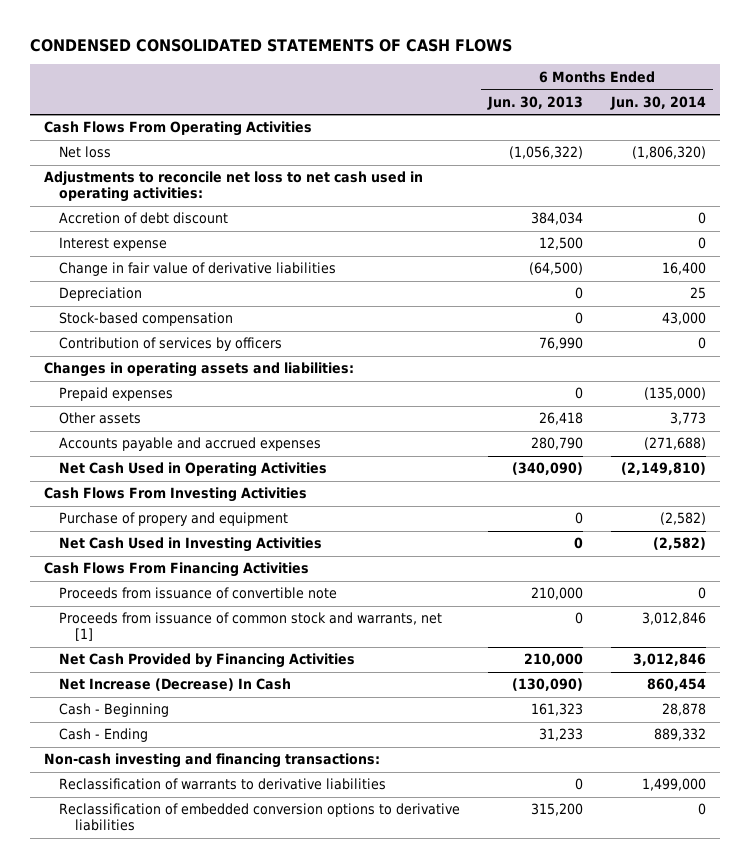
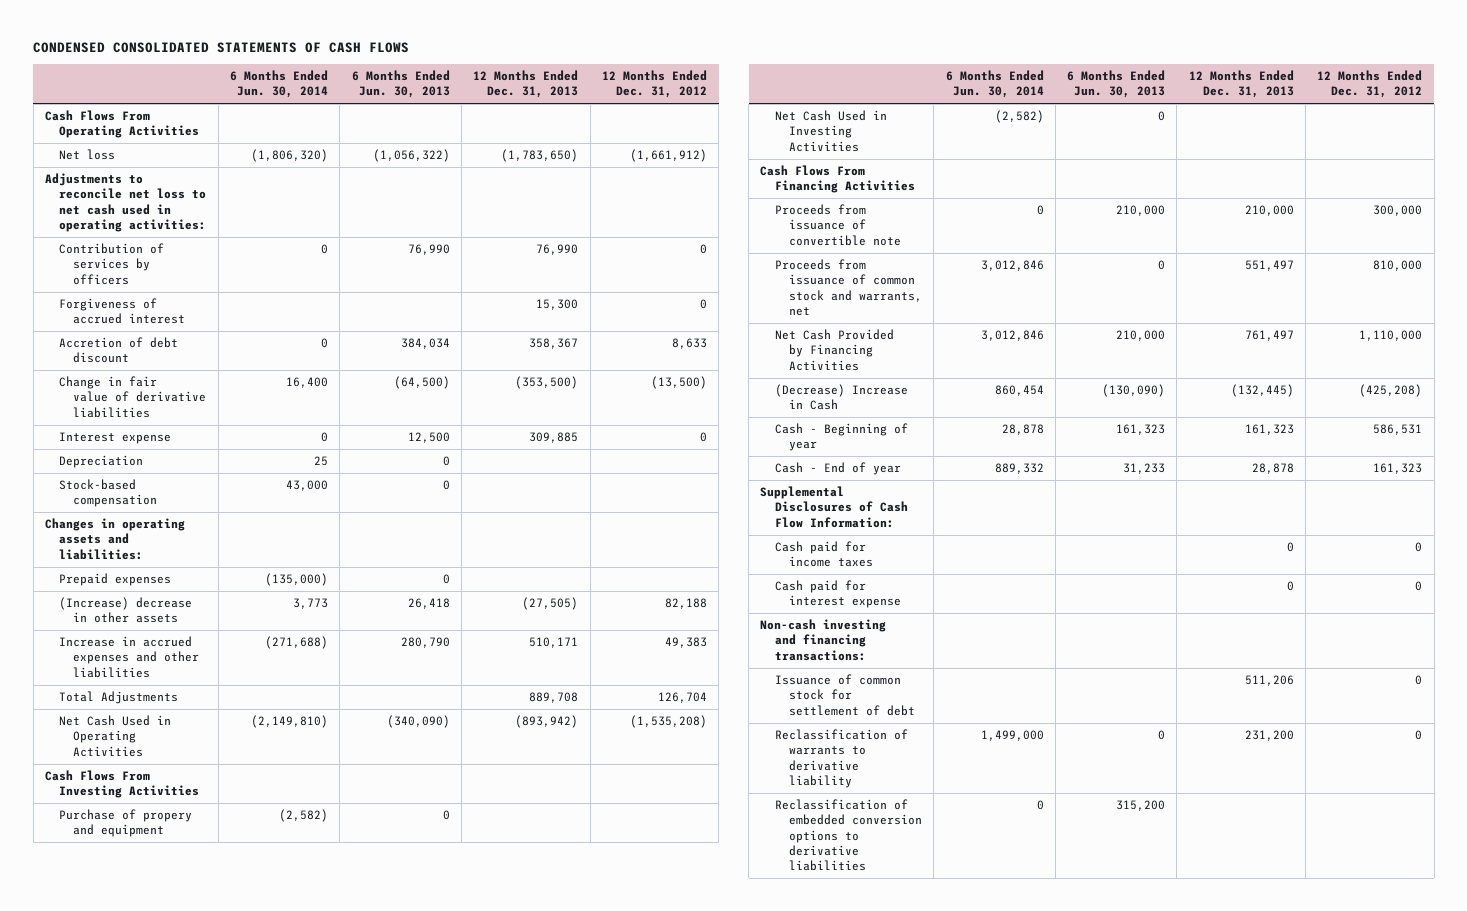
none -> [473,69,579,99] 12 Months Ended Dec. 31, 2013
none -> [601,69,707,99] 12 Months Ended Dec. 31, 2012
[59,337,283,352] Contribution of services by officers -> [59,243,165,285] Contribution of services by officers
none -> [59,298,186,325] Forgiveness of accrued interest
[59,237,168,252] Interest expense -> [59,432,172,445] Interest expense
[59,412,142,425] Other assets -> [59,597,193,624] (Increase) decrease in other assets
[59,437,322,452] Accounts payable and accrued expenses -> [59,636,200,678] Increase in accrued expenses and other liabilities
none -> [59,691,179,705] Total Adjustments
[59,612,443,642] Proceeds from issuance of common stock and warrants, net [1] -> [774,259,922,316] Proceeds from issuance of common stock and warrants, net
[59,678,292,692] Net Increase (Decrease) In Cash -> [774,384,908,411] (Decrease) Increase in Cash
[59,703,170,718] Cash - Beginning -> [774,423,908,452] Cash - Beginning of year
[59,728,149,743] Cash - Ending -> [774,462,901,476] Cash - End of year
none -> [760,486,908,528] Supplemental Disclosures of Cash Flow Information:
none -> [774,541,873,568] Cash paid for income taxes
none -> [774,580,901,609] Cash paid for interest expense
none -> [774,674,915,716] Issuance of common stock for settlement of debt
[59,778,387,791] Reclassification of warrants to derivative liabilities -> [774,729,908,788] Reclassification of warrants to derivative liability

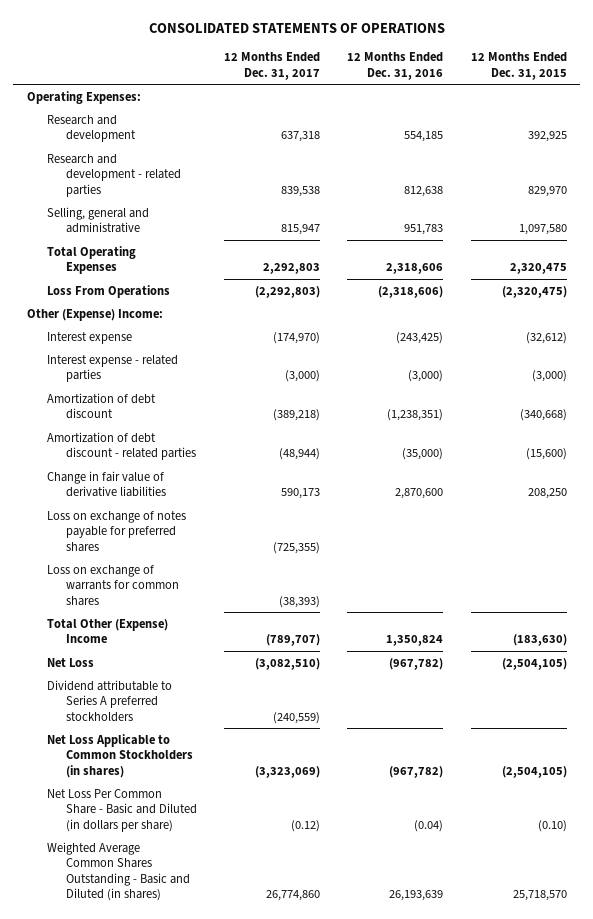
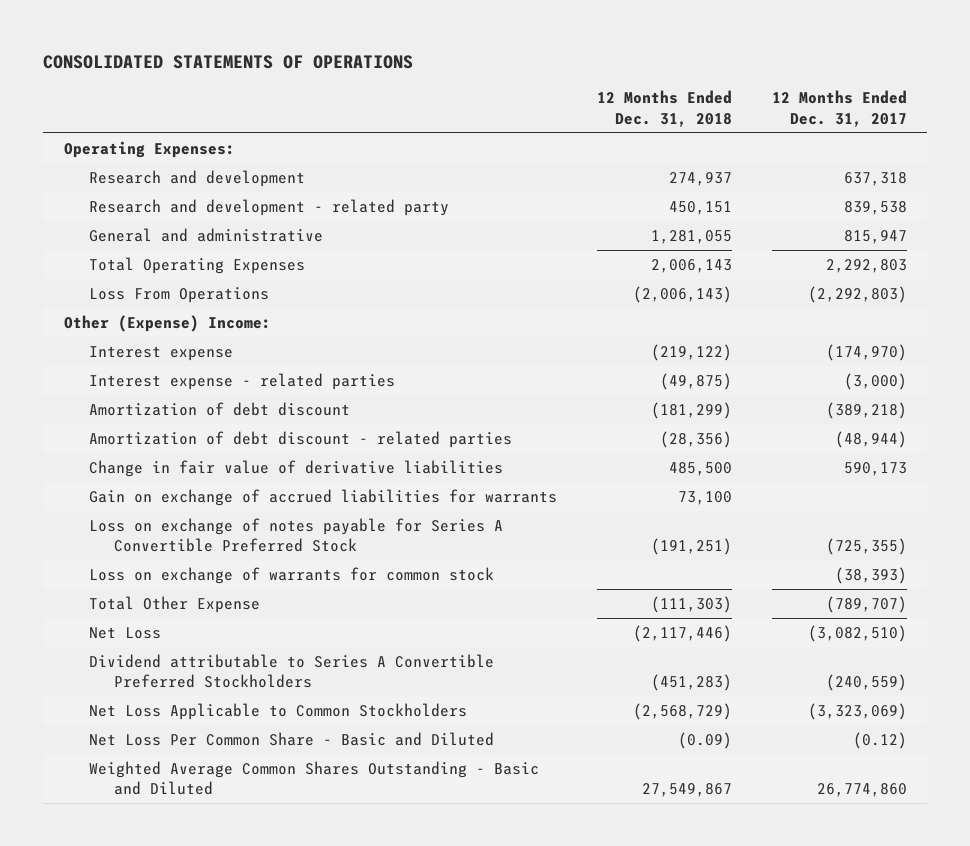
[347,52,444,80] 12 Months Ended Dec. 31, 2016 -> none
[470,52,567,80] 12 Months Ended Dec. 31, 2015 -> none
none -> [596,90,732,127] 12 Months Ended Dec. 31, 2018
[46,153,182,197] Research and development - related parties -> [88,198,449,216] Research and development - related party
[46,206,149,234] Selling, general and administrative -> [88,227,323,242] General and administrative
none -> [88,488,557,506] Gain on exchange of accrued liabilities for warrants
[46,510,186,552] Loss on exchange of notes payable for preferred shares -> [88,517,503,553] Loss on exchange of notes payable for Series A Convertible Preferred Stock
[46,564,180,606] Loss on exchange of warrants for common shares -> [88,566,494,584] Loss on exchange of warrants for common stock
[46,618,168,644] Total Other (Expense) Income -> [88,595,260,613] Total Other Expense
[46,679,172,722] Dividend attributable to Series A preferred stockholders -> [88,653,494,689] Dividend attributable to Series A Convertible Preferred Stockholders
[46,733,194,778] Net Loss Applicable to Common Stockholders (in shares) -> [88,702,467,720] Net Loss Applicable to Common Stockholders
[46,788,198,832] Net Loss Per Common Share - Basic and Diluted (in dollars per share) -> [88,731,494,746] Net Loss Per Common Share - Basic and Diluted
[46,841,191,902] Weighted Average Common Shares Outstanding - Basic and Diluted (in shares) -> [88,760,539,796] Weighted Average Common Shares Outstanding - Basic and Diluted

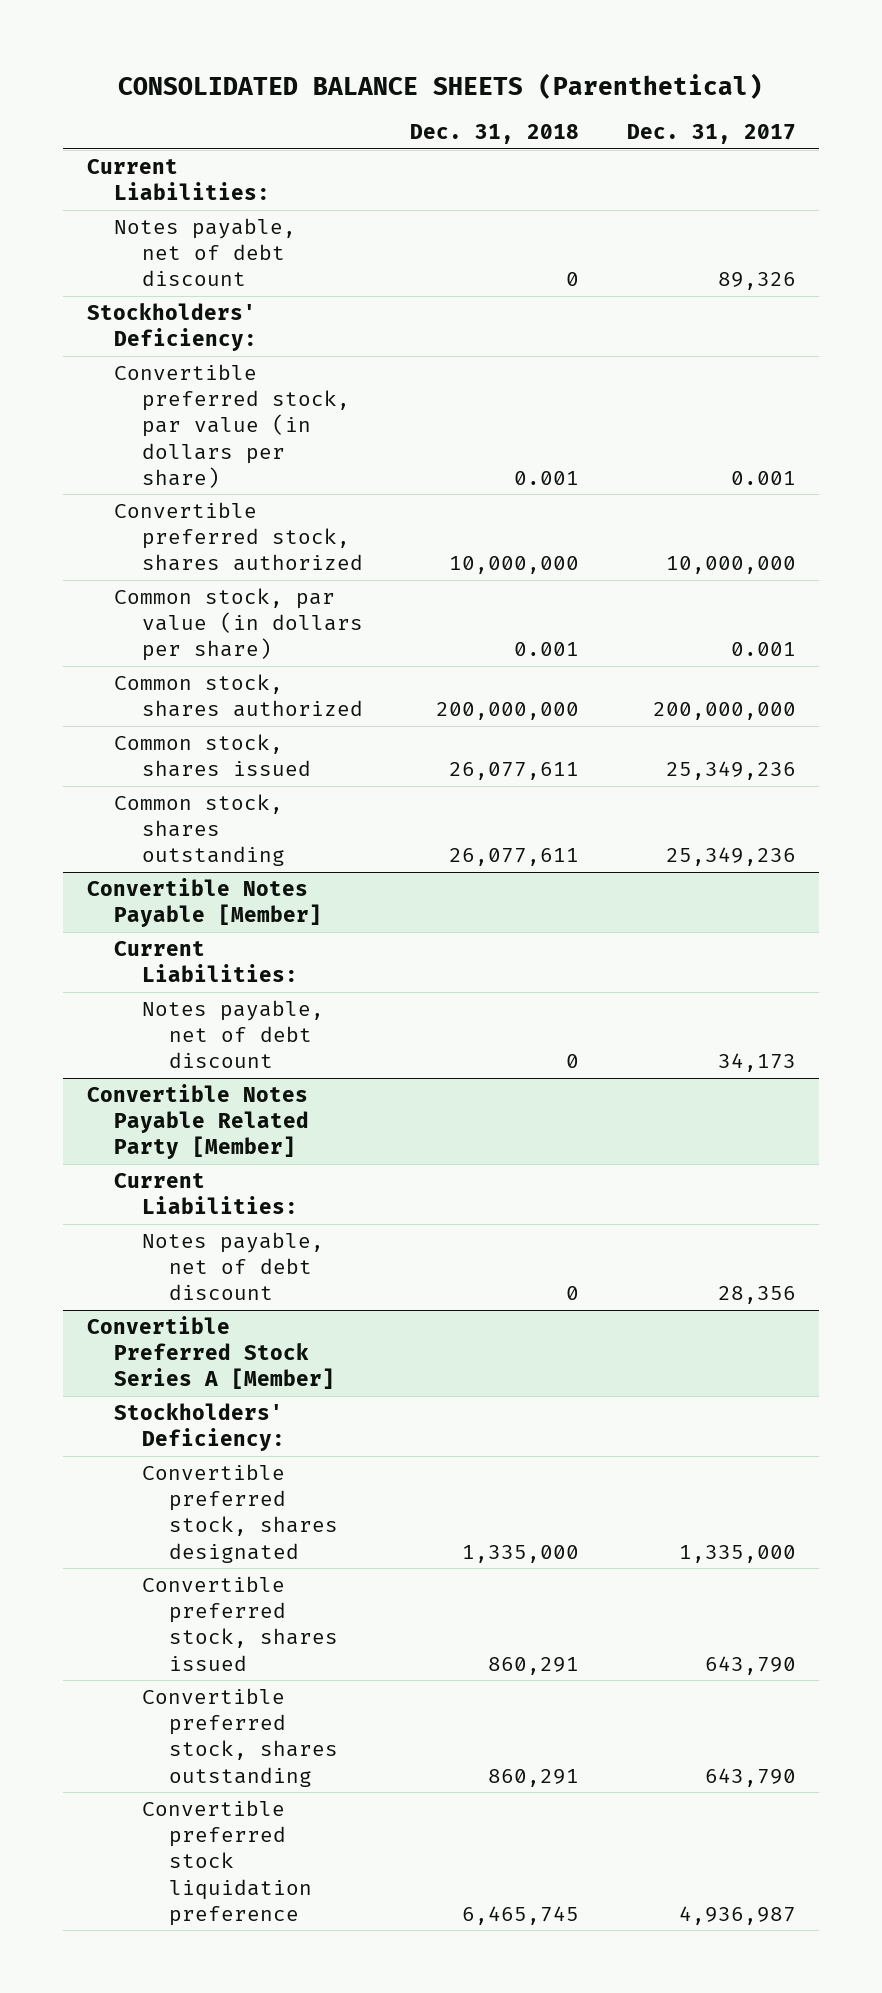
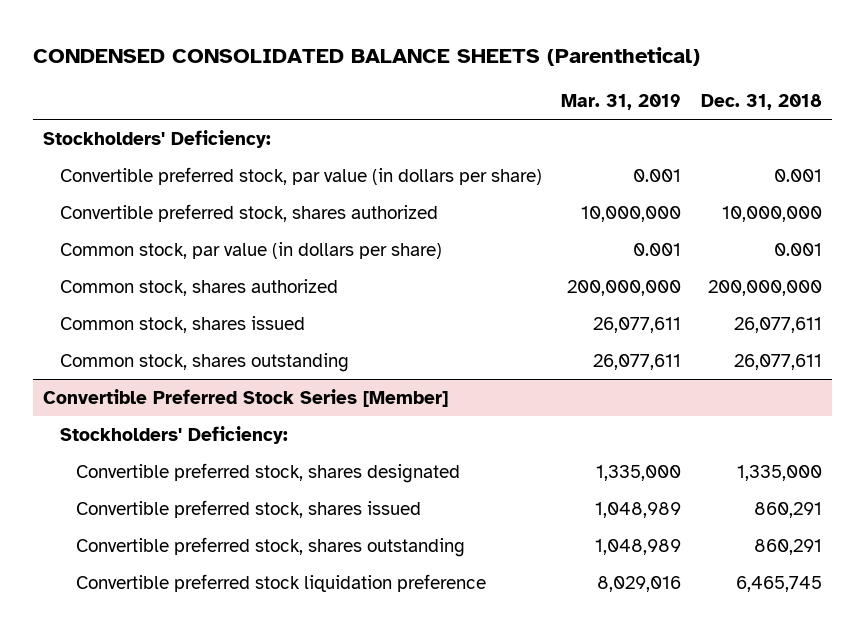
[118,72,764,99] CONSOLIDATED BALANCE SHEETS (Parenthetical) -> [33,47,701,67] CONDENSED CONSOLIDATED BALANCE SHEETS (Parenthetical)
[626,124,796,145] Dec. 31, 2017 -> none
none -> [561,94,682,111] Mar. 31, 2019
[86,158,271,201] Current Liabilities: -> none
[114,217,297,287] Notes payable, net of debt discount -> none
[86,877,323,928] Convertible Notes Payable [Member] -> none
[114,940,298,983] Current Liabilities: -> none
[141,999,324,1069] Notes payable, net of debt discount -> none
[86,1083,310,1160] Convertible Notes Payable Related Party [Member] -> none
[114,1172,298,1215] Current Liabilities: -> none
[141,1231,324,1301] Notes payable, net of debt discount -> none
[86,1315,336,1390] Convertible Preferred Stock Series A [Member] -> [43,389,449,408] Convertible Preferred Stock Series [Member]

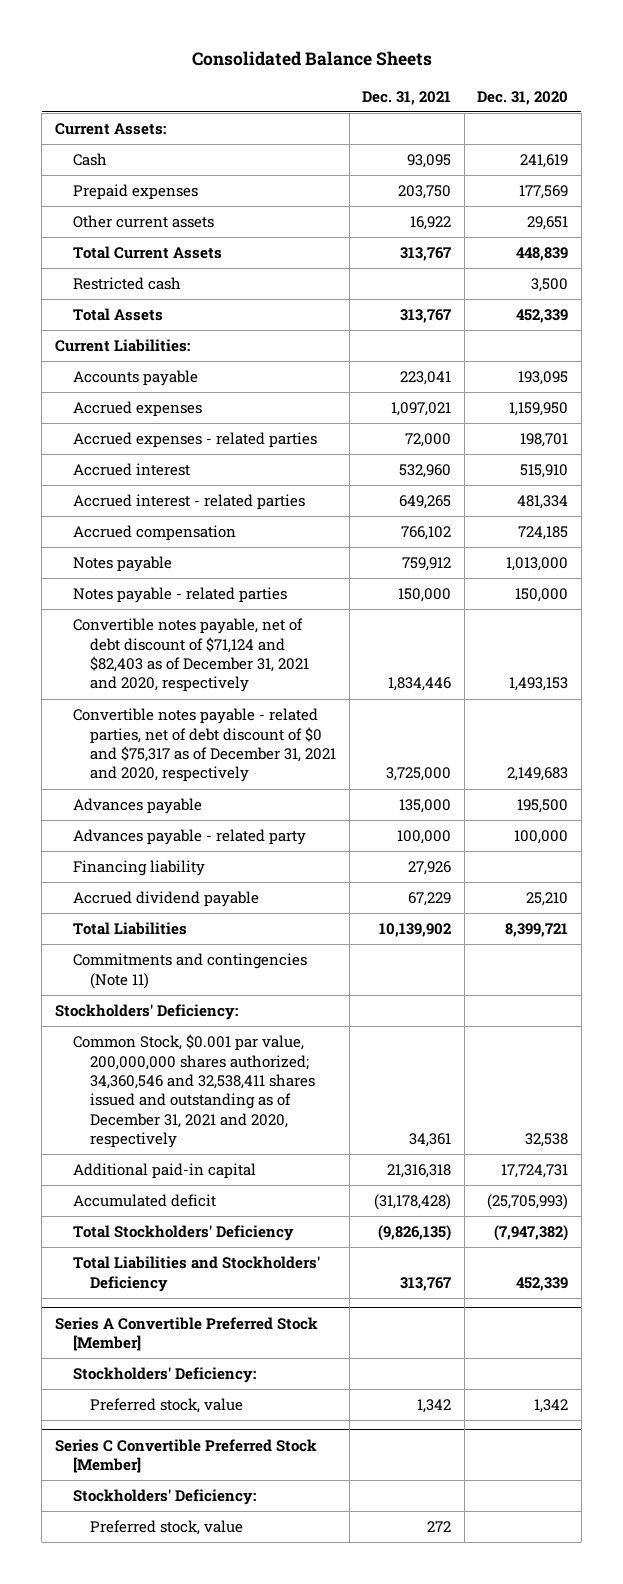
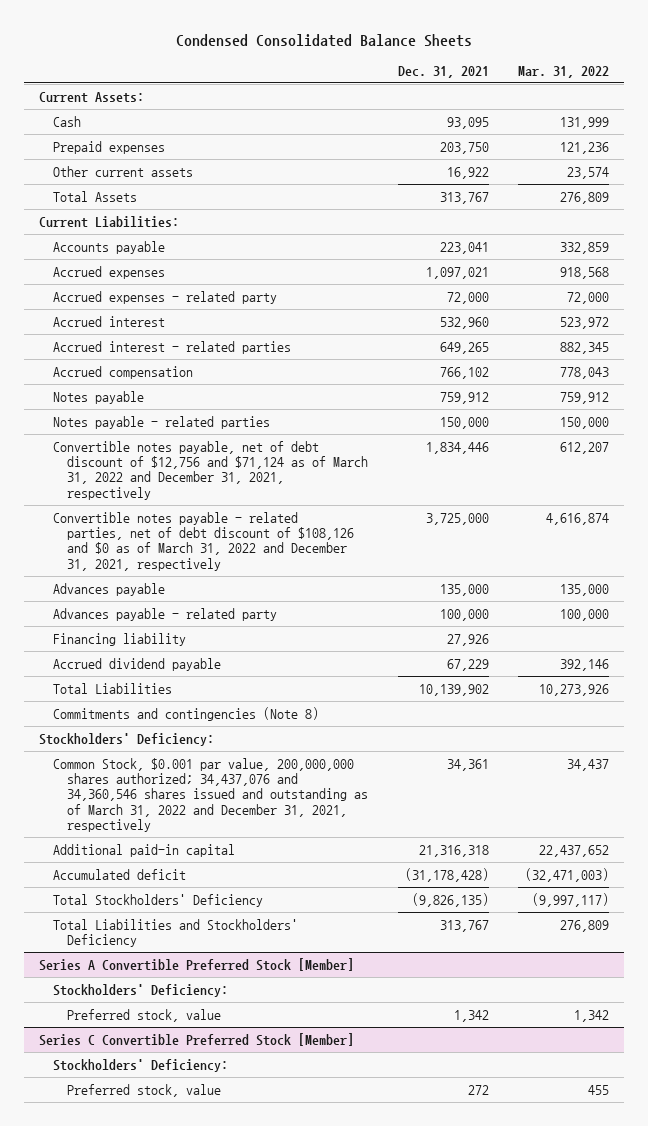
[191,51,432,67] Consolidated Balance Sheets -> [176,33,473,47] Condensed Consolidated Balance Sheets
[477,90,569,105] Dec. 31, 2020 -> none
none -> [518,65,610,78] Mar. 31, 2022
[72,246,222,260] Total Current Assets -> none
[72,277,181,291] Restricted cash -> none
[72,432,317,449] Accrued expenses - related parties -> [53,290,278,304] Accrued expenses - related party
[72,618,310,693] Convertible notes payable, net of debt discount of $71,124 and $82,403 as of December 31, 2021 and 2020, respectively -> [53,440,369,500] Convertible notes payable, net of debt discount of $12,756 and $71,124 as of March 31, 2022 and December 31, 2021, respectively
[72,708,337,783] Convertible notes payable - related parties, net of debt discount of $0 and $75,317 as of December 31, 2021 and 2020, respectively -> [53,511,355,571] Convertible notes payable - related parties, net of debt discount of $108,126 and $0 as of March 31, 2022 and December 31, 2021, respectively
[72,953,307,989] Commitments and contingencies (Note 11) -> [53,706,320,721] Commitments and contingencies (Note 8)
[72,1034,316,1149] Common Stock, $0.001 par value, 200,000,000 shares authorized; 34,360,546 and 32,538,411 shares issued and outstanding as of December 31, 2021 and 2020, respectively -> [53,757,369,832] Common Stock, $0.001 par value, 200,000,000 shares authorized; 34,437,076 and 34,360,546 shares issued and outstanding as of March 31, 2022 and December 31, 2021, respectively

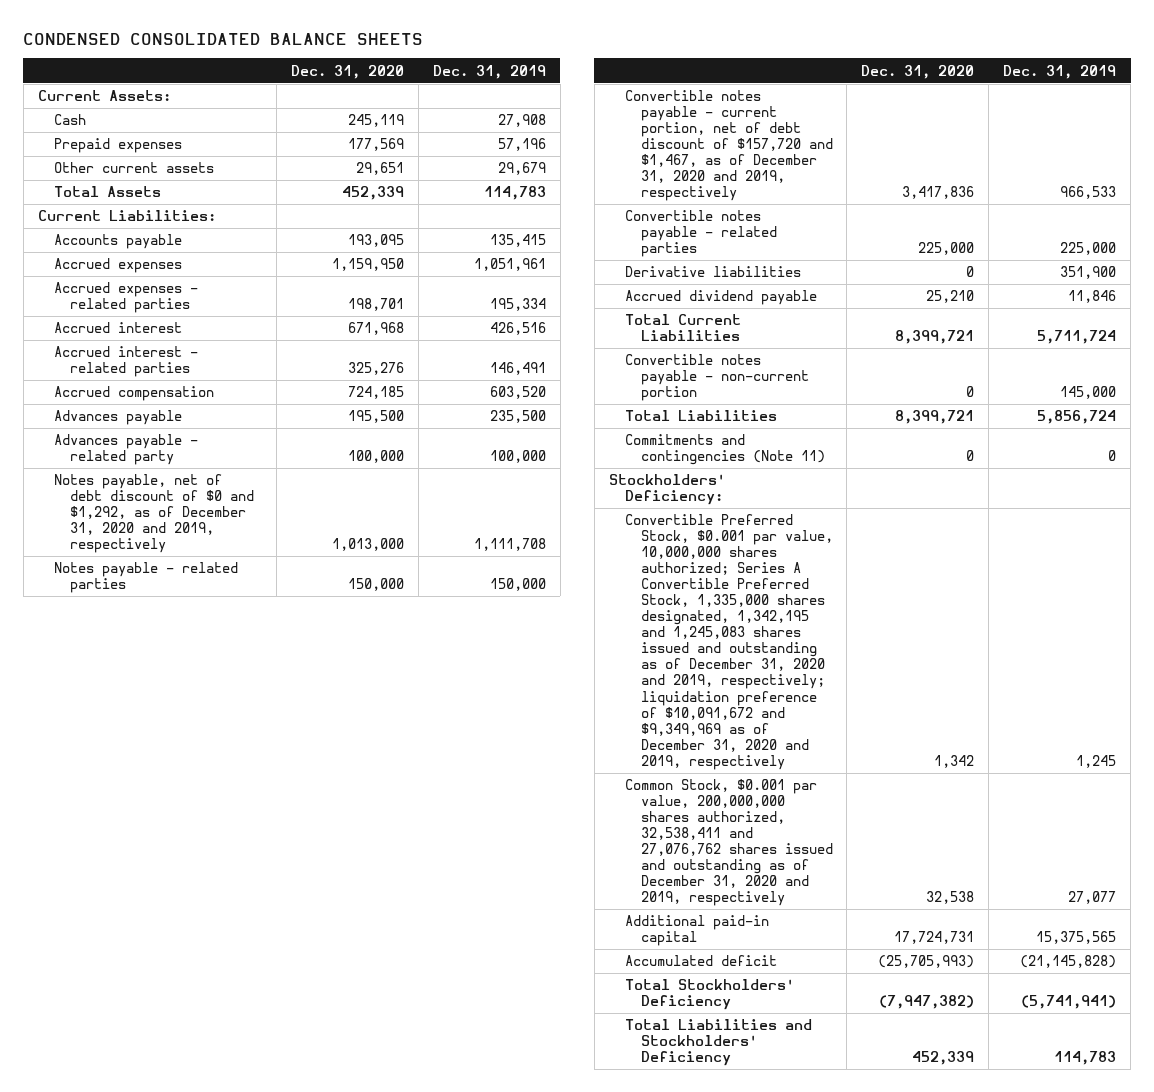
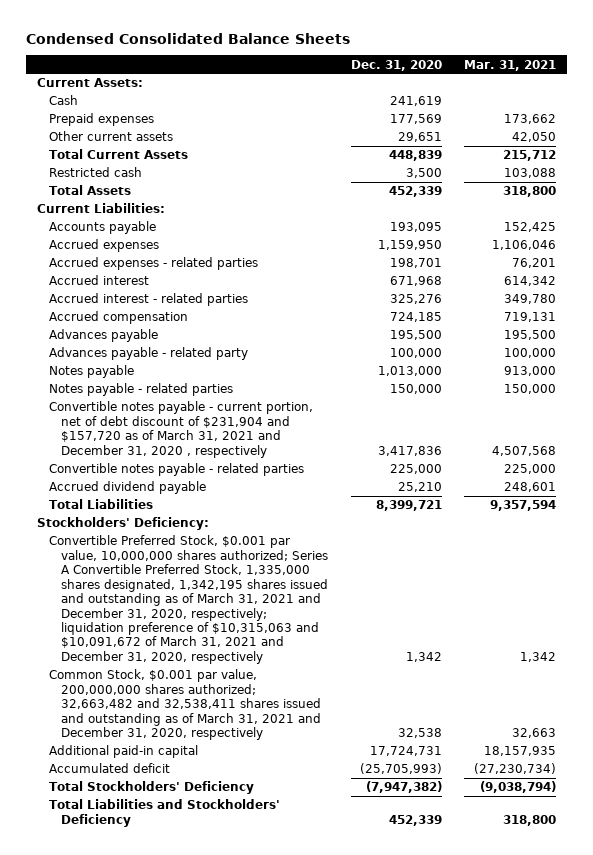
[23,32,424,45] CONDENSED CONSOLIDATED BALANCE SHEETS -> [25,32,350,44] Condensed Consolidated Balance Sheets
[432,64,546,79] Dec. 31, 2019 -> none
none -> [463,59,556,71] Mar. 31, 2021
[347,114,404,128] 245,119 -> [389,96,442,107] 241,619
none -> [49,149,189,160] Total Current Assets
none -> [49,167,143,178] Restricted cash
[53,474,254,554] Notes payable, net of debt discount of $0 and $1,292, as of December 31, 2020 and 2019, respectively -> [49,365,135,379] Notes payable
[624,90,833,202] Convertible notes payable - current portion, net of debt discount of $157,720 and $1,467, as of December 31, 2020 and 2019, respectively -> [49,401,314,458] Convertible notes payable - current portion, net of debt discount of $231,904 and $157,720 as of March 31, 2021 and December 31, 2020 , respectively
[624,266,801,278] Derivative liabilities -> none
[624,314,741,342] Total Current Liabilities -> none
[624,354,809,402] Convertible notes payable - non-current portion -> none
[624,434,825,466] Commitments and contingencies (Note 11) -> none
[624,514,833,770] Convertible Preferred Stock, $0.001 par value, 10,000,000 shares authorized; Series A Convertible Preferred Stock, 1,335,000 shares designated, 1,342,195 and 1,245,083 shares issued and outstanding as of December 31, 2020 and 2019, respectively; liquidation preference of $10,091,672 and $9,349,969 as of December 31, 2020 and 2019, respectively -> [49,535,329,664] Convertible Preferred Stock, $0.001 par value, 10,000,000 shares authorized; Series A Convertible Preferred Stock, 1,335,000 shares designated, 1,342,195 shares issued and outstanding as of March 31, 2021 and December 31, 2020, respectively; liquidation preference of $10,315,063 and $10,091,672 of March 31, 2021 and December 31, 2020, respectively
[624,779,833,907] Common Stock, $0.001 par value, 200,000,000 shares authorized, 32,538,411 and 27,076,762 shares issued and outstanding as of December 31, 2020 and 2019, respectively -> [49,669,322,741] Common Stock, $0.001 par value, 200,000,000 shares authorized; 32,663,482 and 32,538,411 shares issued and outstanding as of March 31, 2021 and December 31, 2020, respectively

